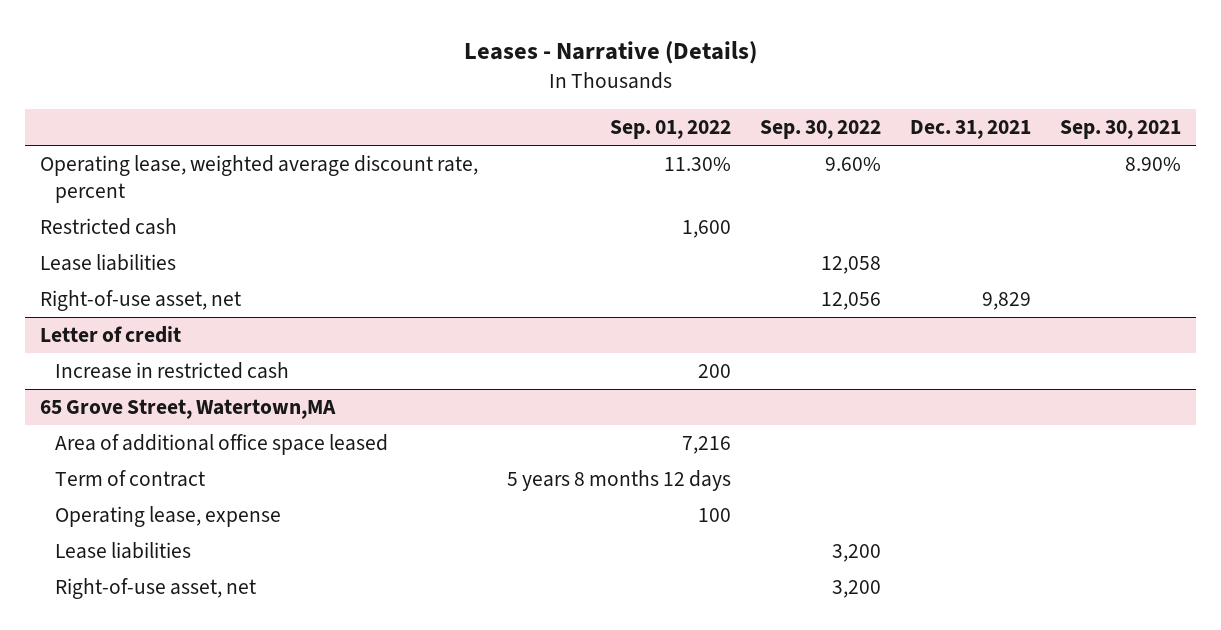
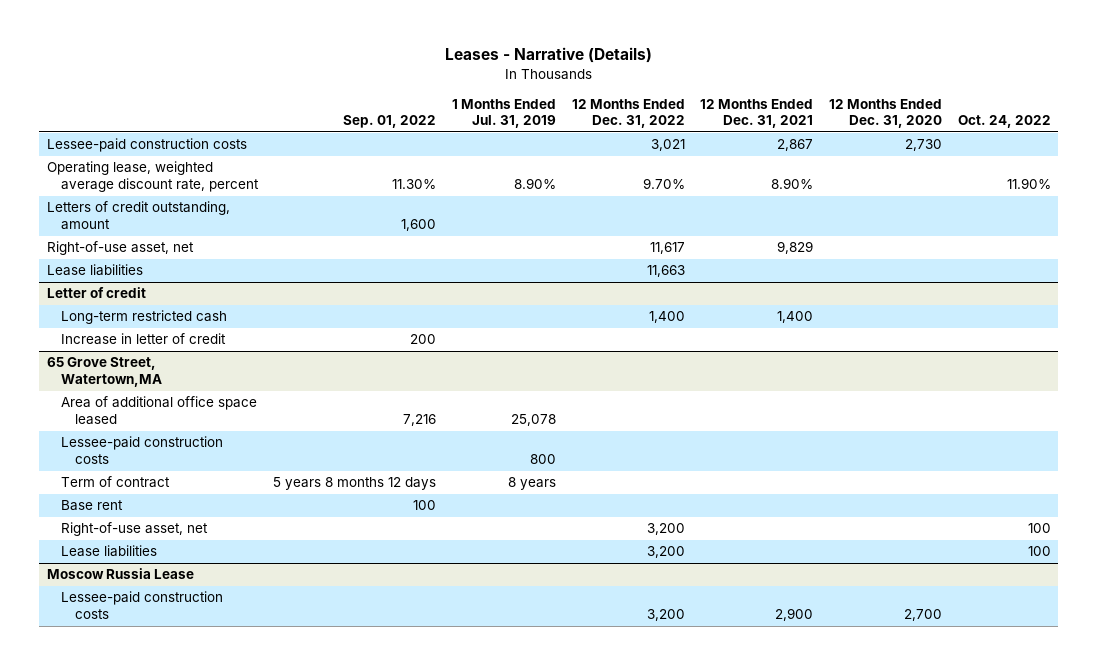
[760,120,882,140] Sep. 30, 2022 -> none
[910,120,1032,140] Dec. 31, 2021 -> none
[1060,120,1182,140] Sep. 30, 2021 -> none
none -> [452,98,557,129] 1 Months Ended Jul. 31, 2019
none -> [571,98,685,129] 12 Months Ended Dec. 31, 2022
none -> [700,98,814,129] 12 Months Ended Dec. 31, 2021
none -> [828,98,942,129] 12 Months Ended Dec. 31, 2020
none -> [957,115,1051,129] Oct. 24, 2022
none -> [47,138,248,153] Lessee-paid construction costs
[39,218,177,236] Restricted cash -> [47,201,231,231] Letters of credit outstanding, amount
[39,254,176,272] Lease liabilities -> [47,264,144,277] Lease liabilities
none -> [60,310,227,325] Long-term restricted cash
[55,362,290,380] Increase in restricted cash -> [60,333,226,346] Increase in letter of credit
none -> [60,436,223,465] Lessee-paid construction costs
[55,506,282,528] Operating lease, expense -> [60,500,123,512] Base rent
[55,542,192,560] Lease liabilities -> [60,545,157,558] Lease liabilities
none -> [47,568,195,580] Moscow Russia Lease
none -> [60,591,223,620] Lessee-paid construction costs

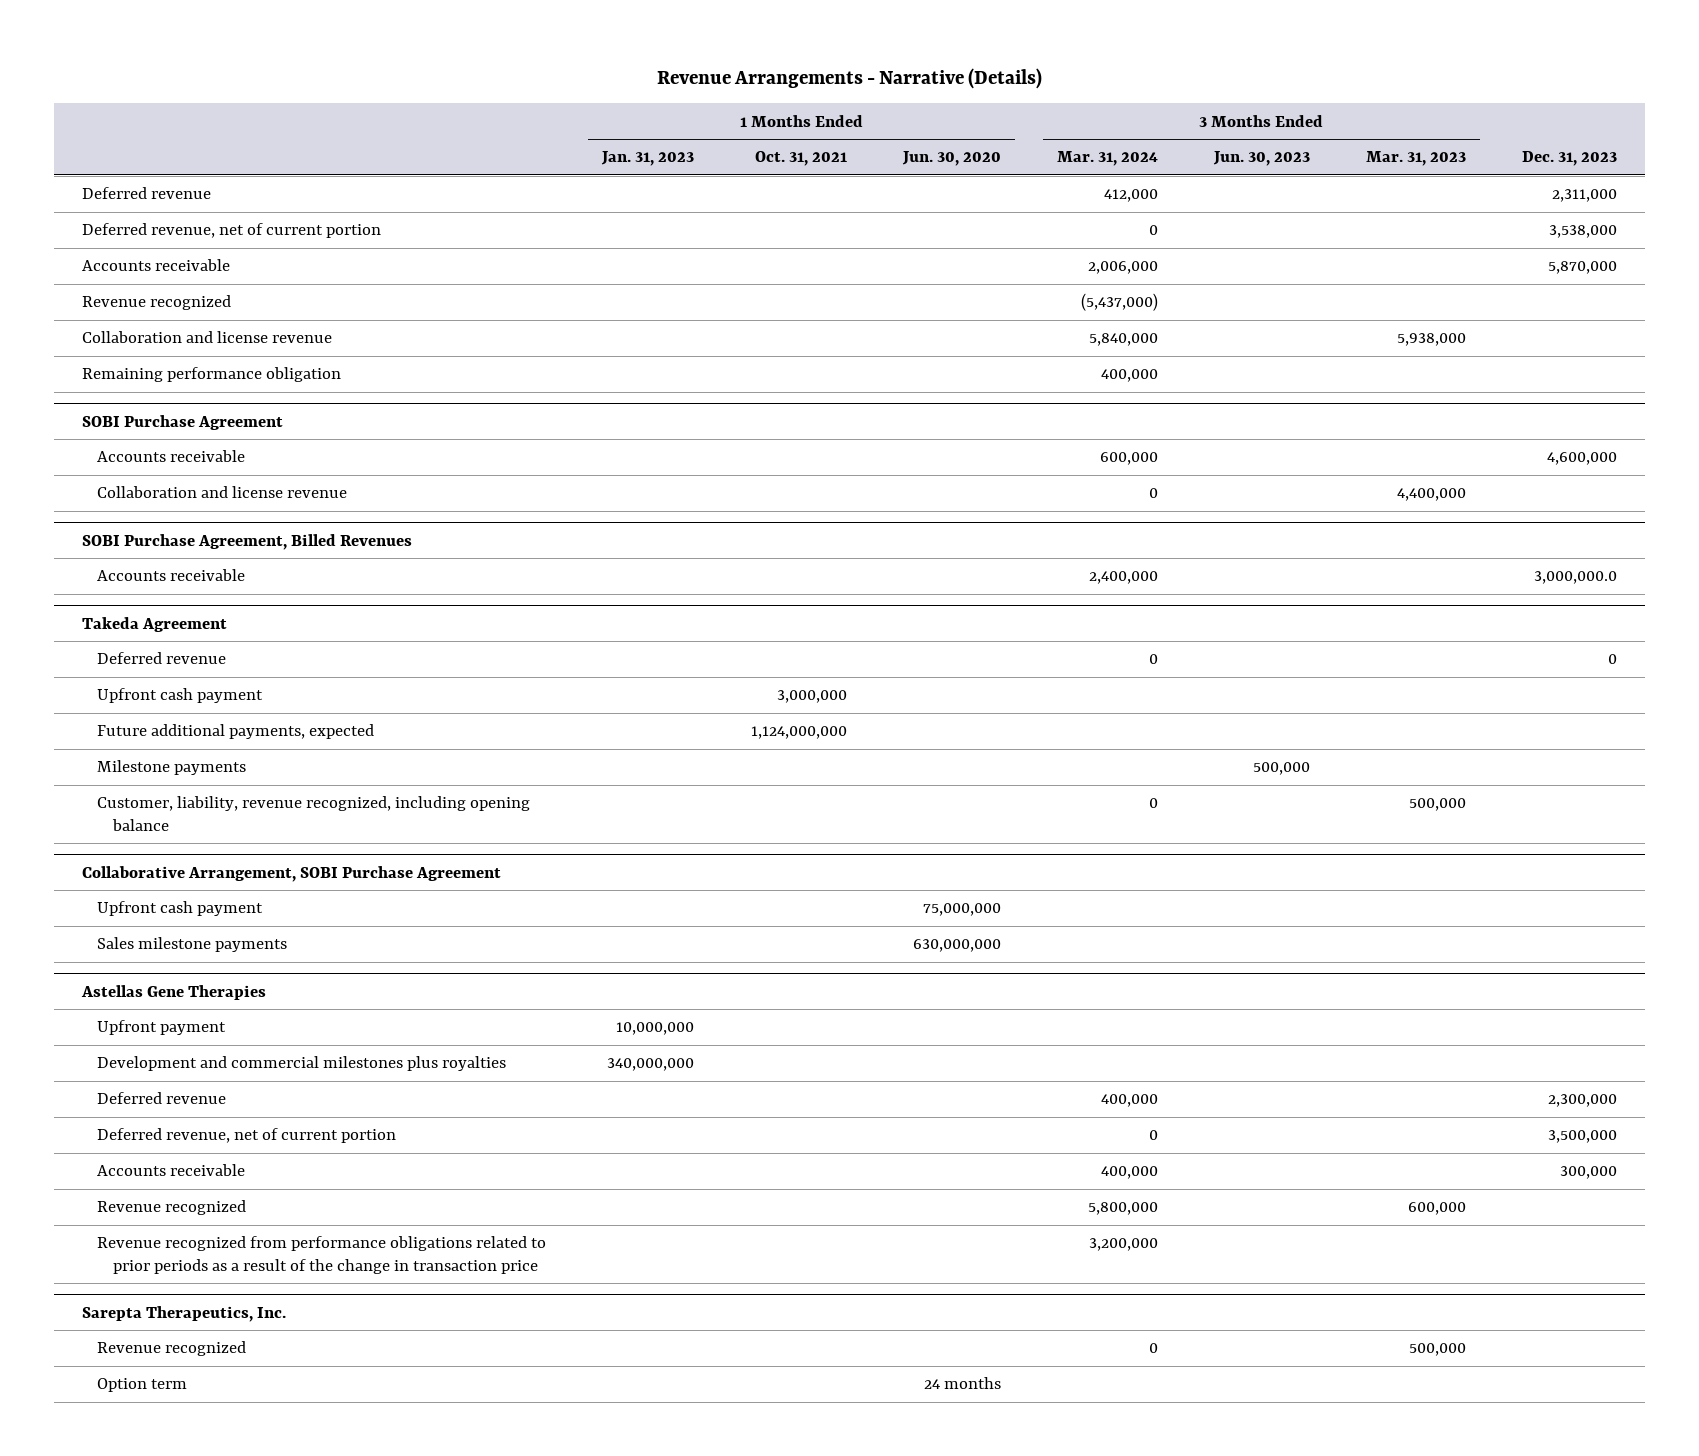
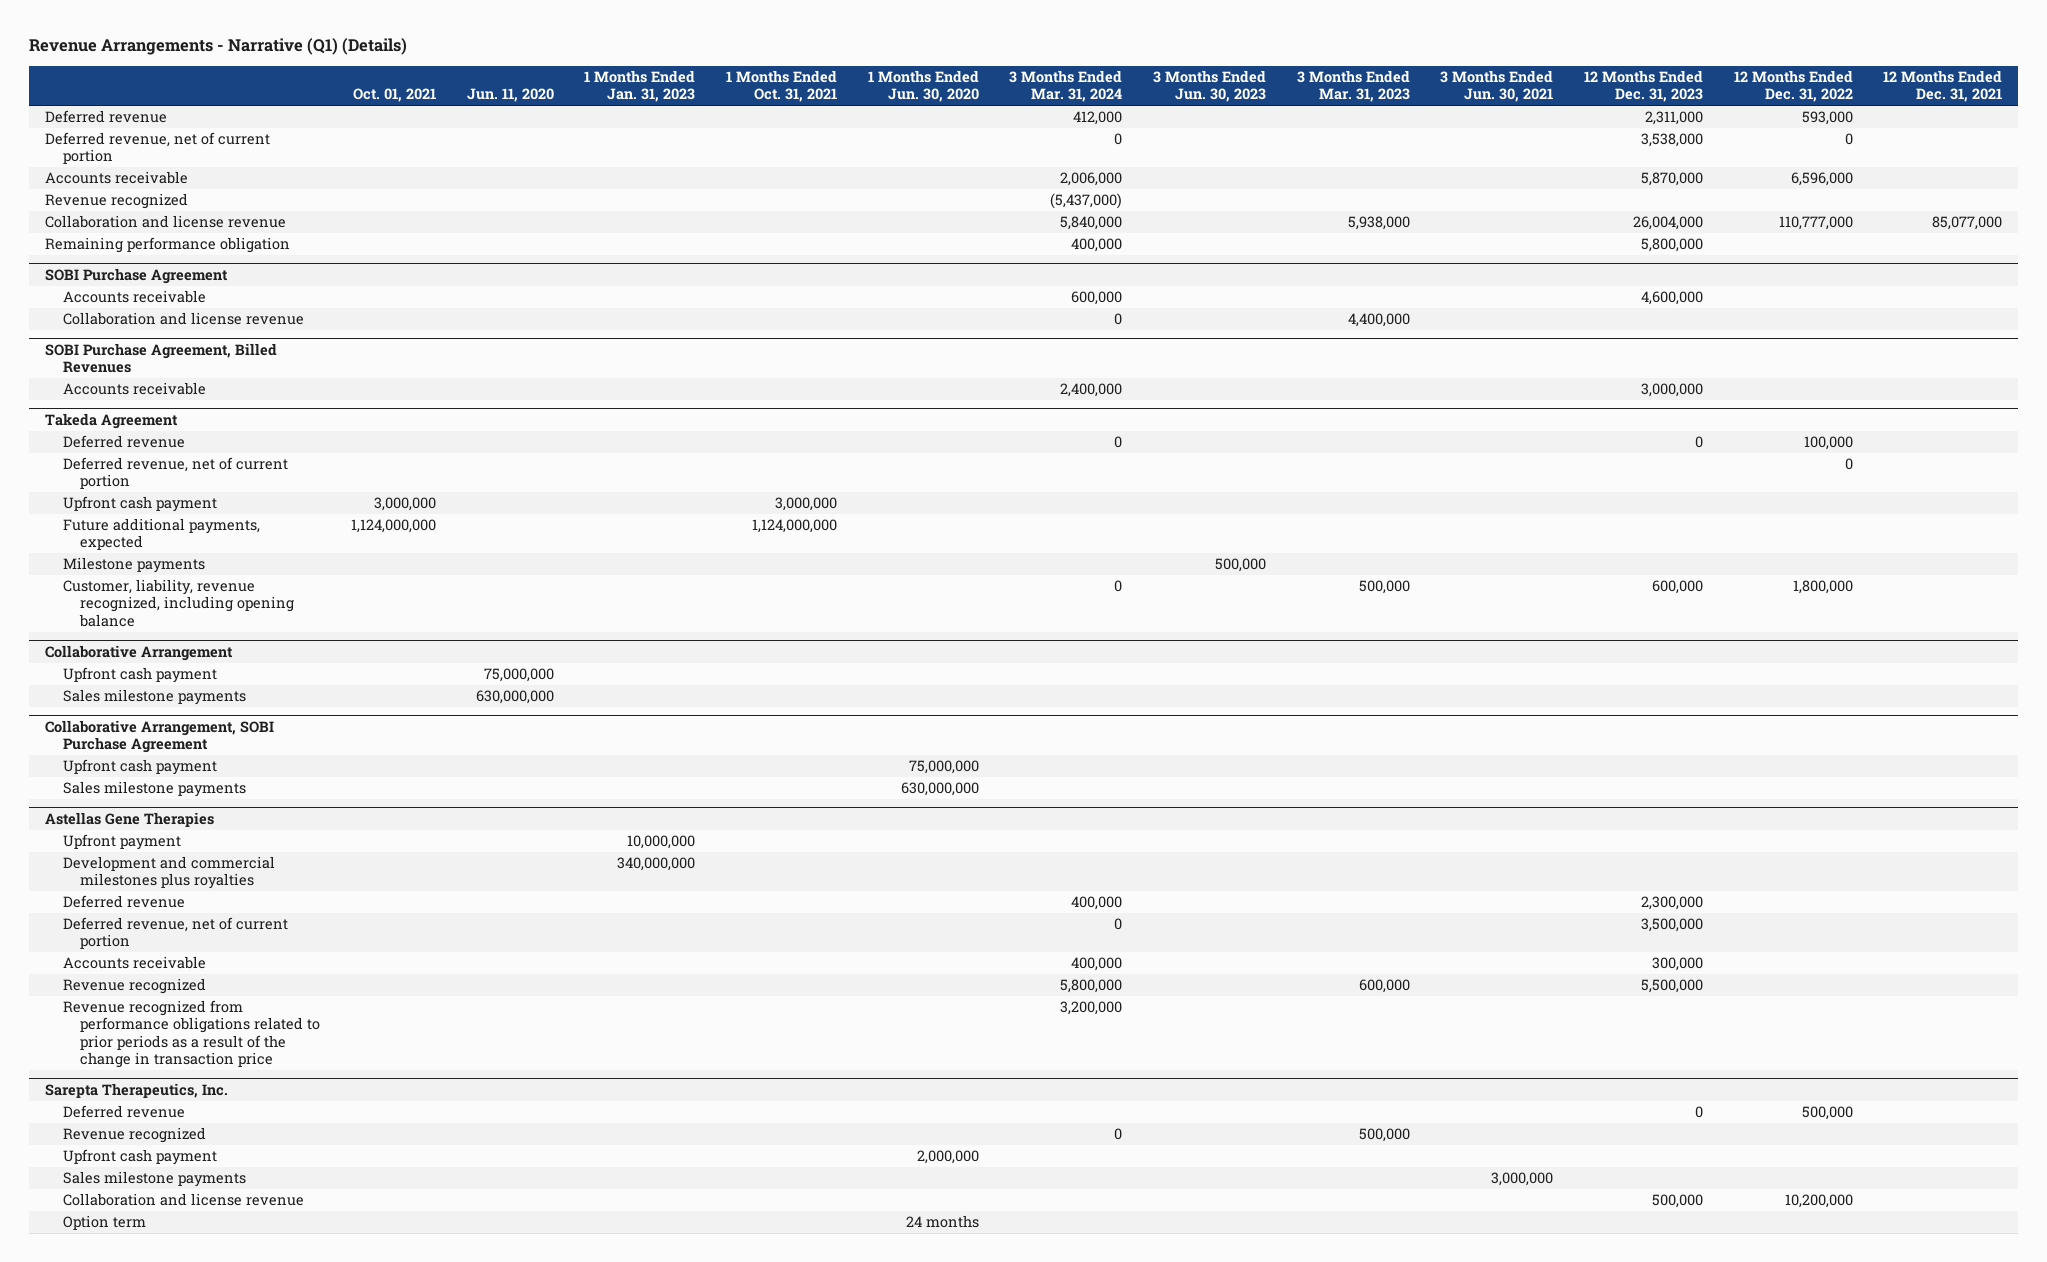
[656,68,1042,90] Revenue Arrangements - Narrative (Details) -> [29,38,408,56] Revenue Arrangements - Narrative (Q1) (Details)
[1521,151,1617,167] Dec. 31, 2023 -> none
none -> [353,88,437,103] Oct. 01, 2021
none -> [466,88,554,103] Jun. 11, 2020
none -> [1440,70,1554,103] 3 Months Ended Jun. 30, 2021
none -> [1584,70,1704,103] 12 Months Ended Dec. 31, 2023
none -> [1733,70,1853,103] 12 Months Ended Dec. 31, 2022
none -> [1883,70,2003,103] 12 Months Ended Dec. 31, 2021
none -> [62,457,288,490] Deferred revenue, net of current portion
none -> [44,644,233,661] Collaborative Arrangement
none -> [62,667,217,684] Upfront cash payment
none -> [62,689,246,706] Sales milestone payments
none -> [62,1105,185,1119] Deferred revenue
none -> [62,1149,217,1166] Upfront cash payment
none -> [62,1171,246,1188] Sales milestone payments
none -> [62,1193,304,1207] Collaboration and license revenue

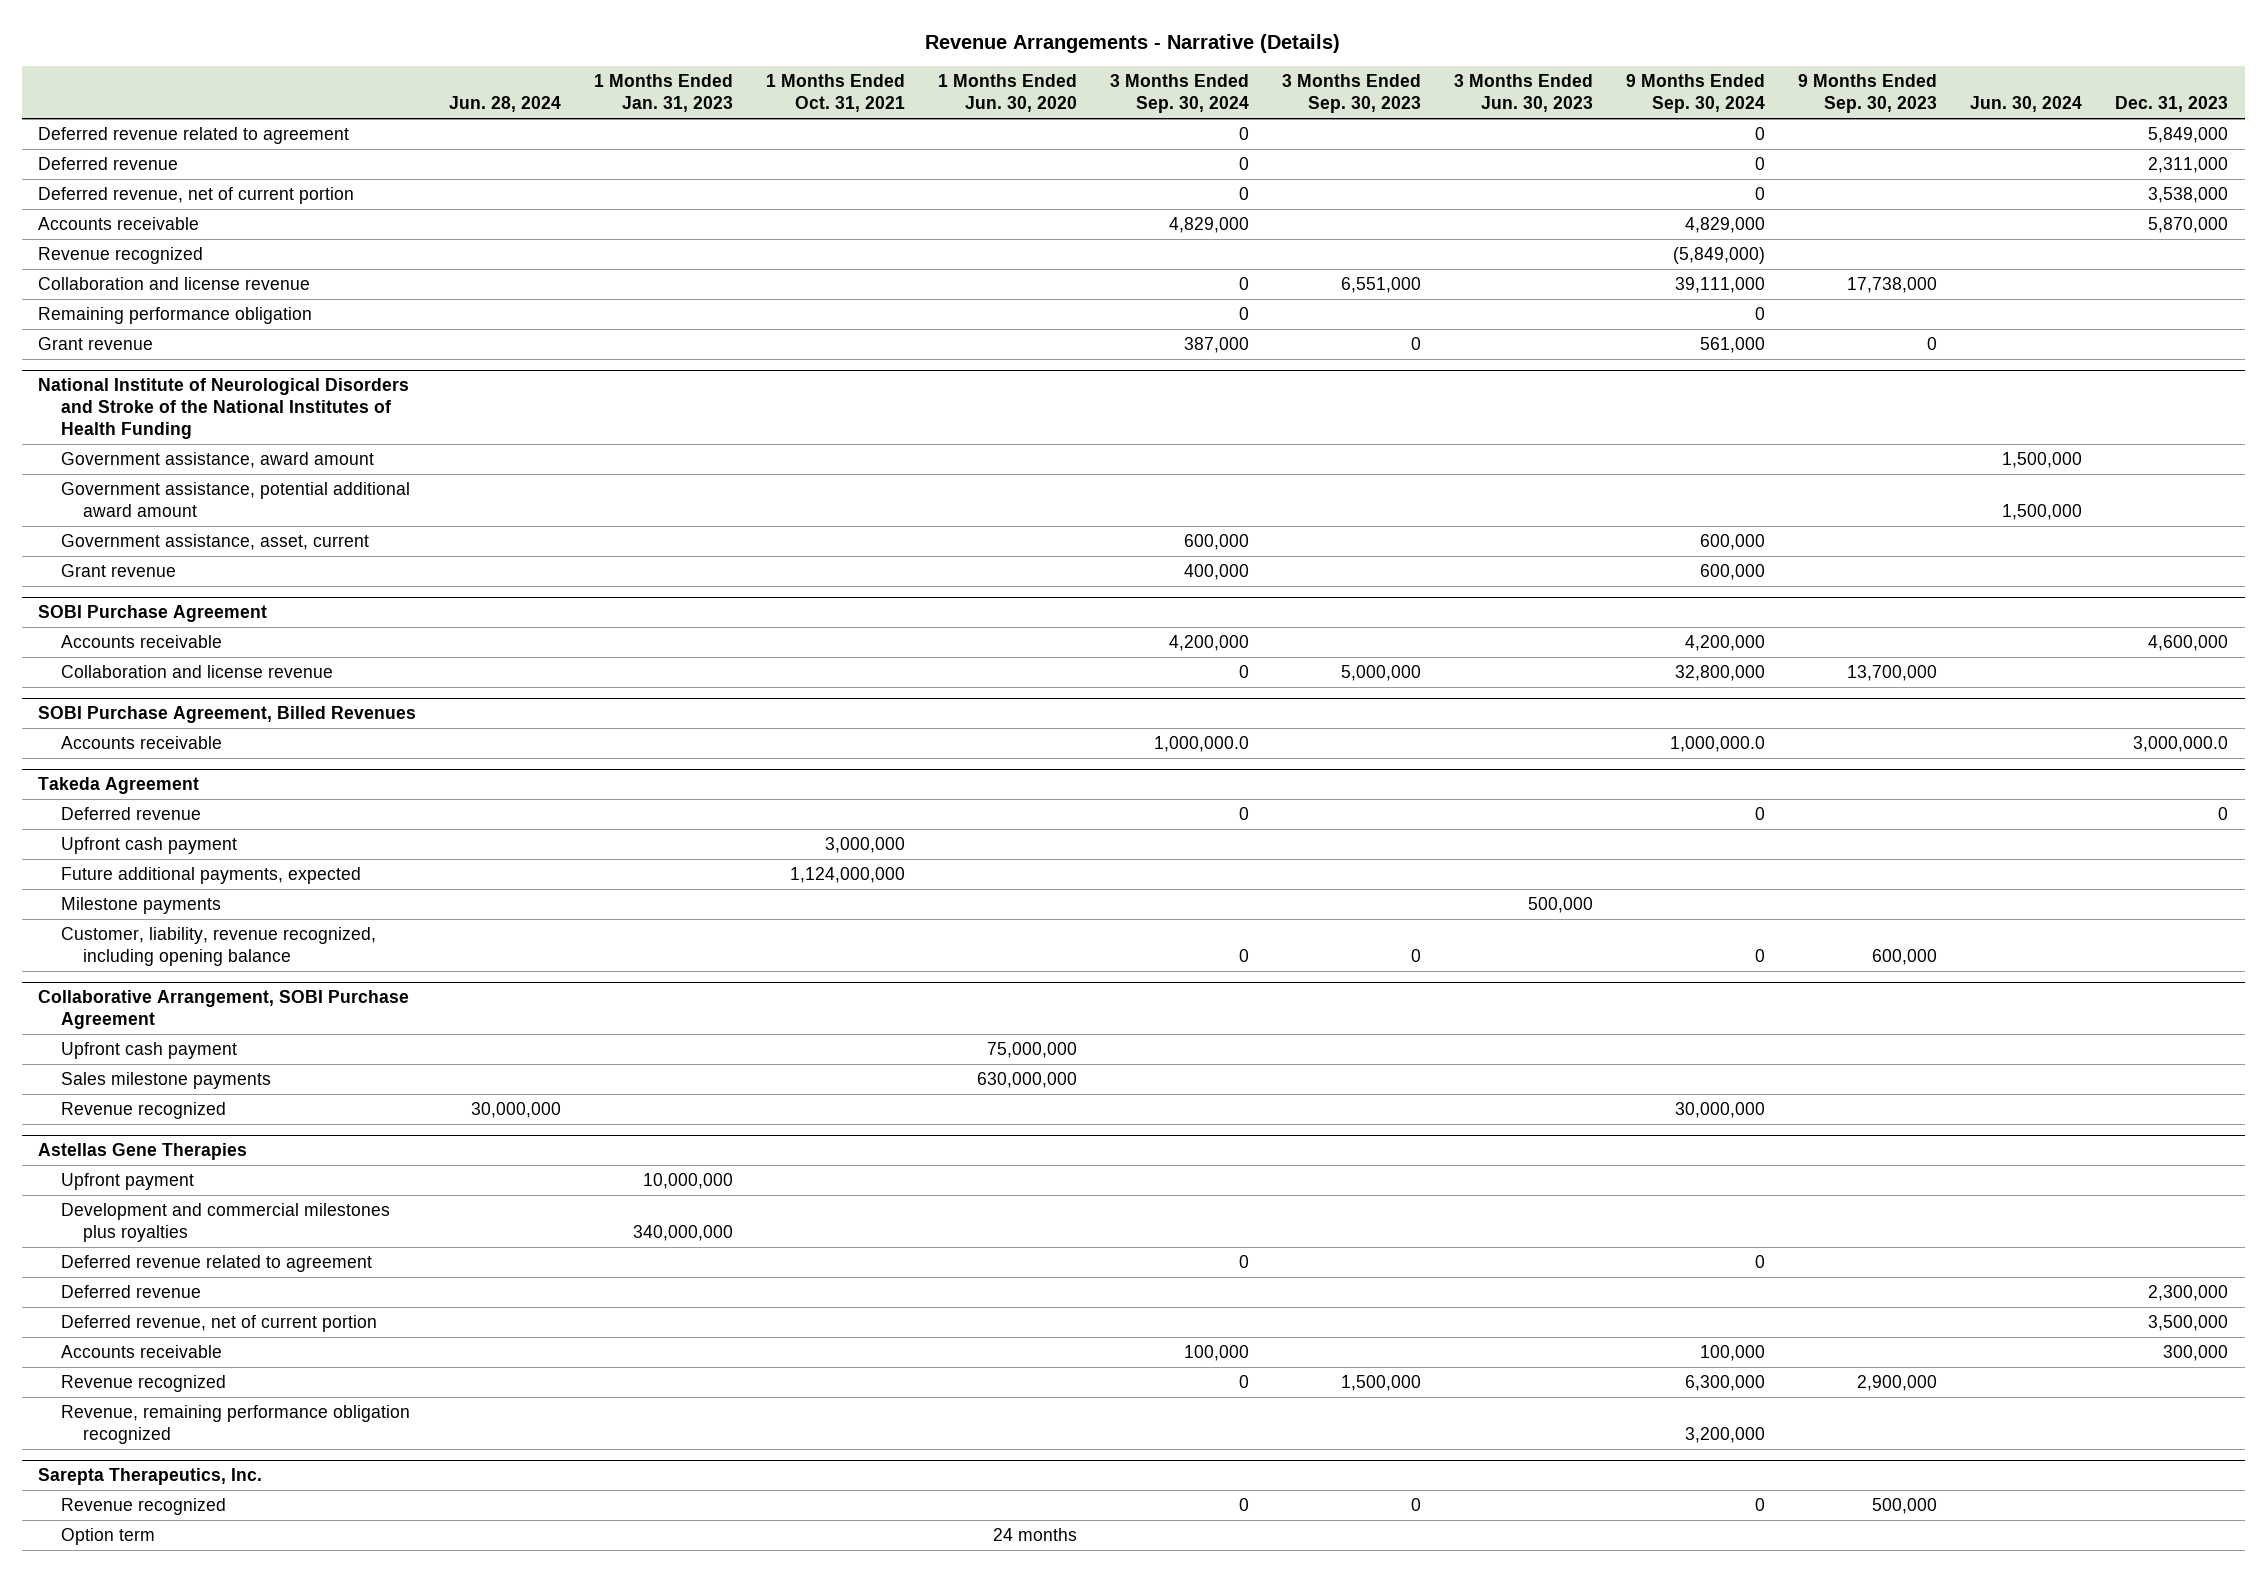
[29,38,408,56] Revenue Arrangements - Narrative (Q1) (Details) -> [925,33,1341,53] Revenue Arrangements - Narrative (Details)
[353,88,437,103] Oct. 01, 2021 -> none
[466,88,554,103] Jun. 11, 2020 -> none
[1009,70,1123,103] 3 Months Ended Mar. 31, 2024 -> none
[1296,70,1410,103] 3 Months Ended Mar. 31, 2023 -> none
[1440,70,1554,103] 3 Months Ended Jun. 30, 2021 -> none
[1584,70,1704,103] 12 Months Ended Dec. 31, 2023 -> none
[1733,70,1853,103] 12 Months Ended Dec. 31, 2022 -> none
[1883,70,2003,103] 12 Months Ended Dec. 31, 2021 -> none
none -> [449,96,562,113] Jun. 28, 2024
none -> [1110,74,1250,114] 3 Months Ended Sep. 30, 2024
none -> [1282,74,1422,114] 3 Months Ended Sep. 30, 2023
none -> [1626,74,1766,114] 9 Months Ended Sep. 30, 2024
none -> [1798,74,1938,114] 9 Months Ended Sep. 30, 2023
none -> [1970,96,2083,113] Jun. 30, 2024
none -> [2115,96,2229,113] Dec. 31, 2023
none -> [38,127,350,145] Deferred revenue related to agreement
none -> [38,337,154,351] Grant revenue
none -> [38,378,410,440] National Institute of Neurological Disorders and Stroke of the National Institutes of Health Funding
none -> [60,452,374,469] Government assistance, award amount
none -> [60,482,410,518] Government assistance, potential additional award amount
none -> [60,534,369,551] Government assistance, asset, current
none -> [60,564,176,578] Grant revenue
[62,457,288,490] Deferred revenue, net of current portion -> none
[44,644,233,661] Collaborative Arrangement -> none
[62,667,217,684] Upfront cash payment -> none
[62,689,246,706] Sales milestone payments -> none
none -> [60,1102,226,1120] Revenue recognized
none -> [60,1255,372,1273] Deferred revenue related to agreement
[62,1000,321,1068] Revenue recognized from performance obligations related to prior periods as a result of the change in transaction price -> [60,1405,410,1445] Revenue, remaining performance obligation recognized
[62,1105,185,1119] Deferred revenue -> none
[62,1149,217,1166] Upfront cash payment -> none
[62,1171,246,1188] Sales milestone payments -> none
[62,1193,304,1207] Collaboration and license revenue -> none

